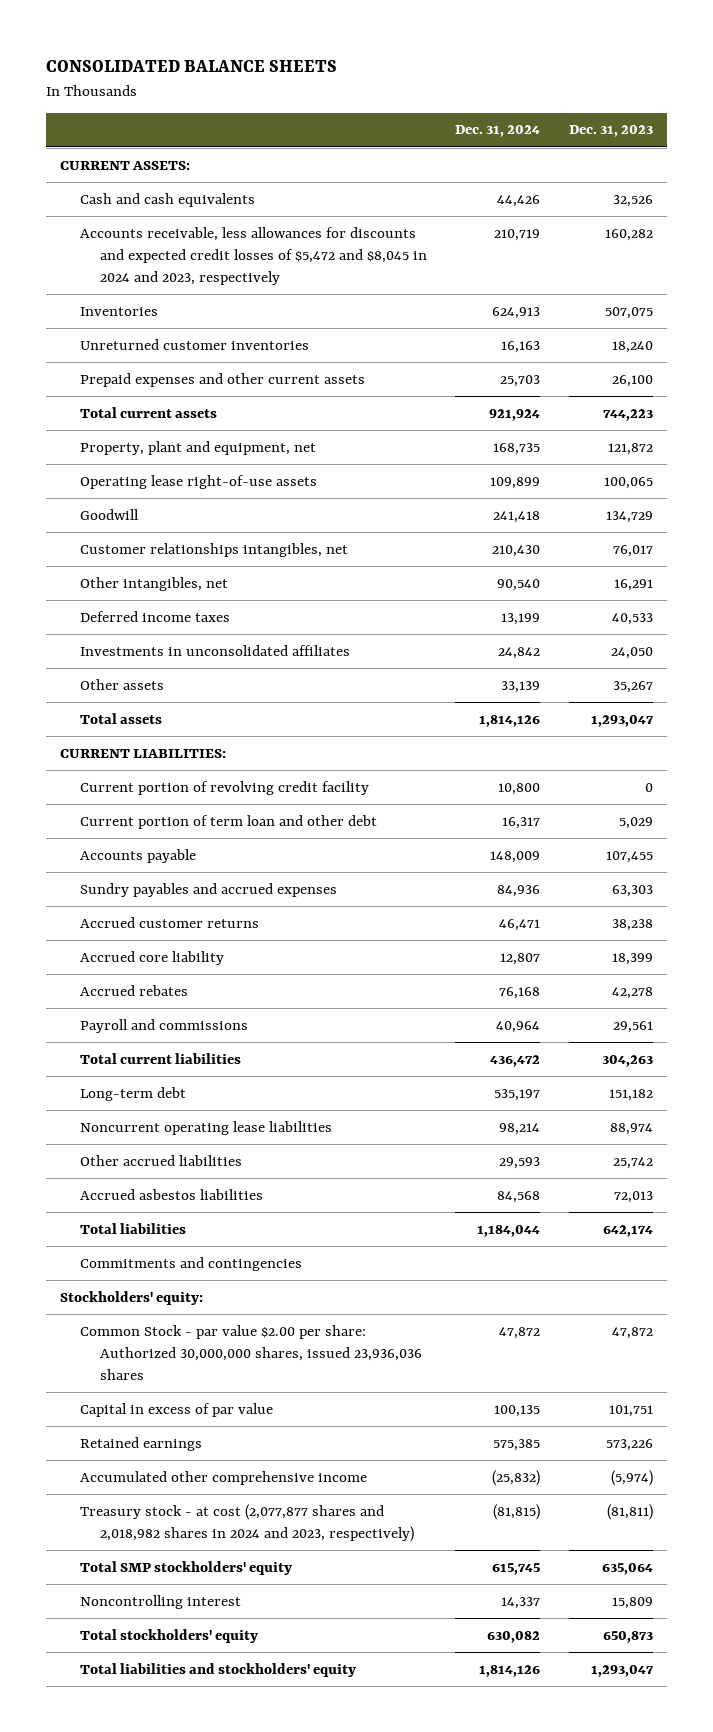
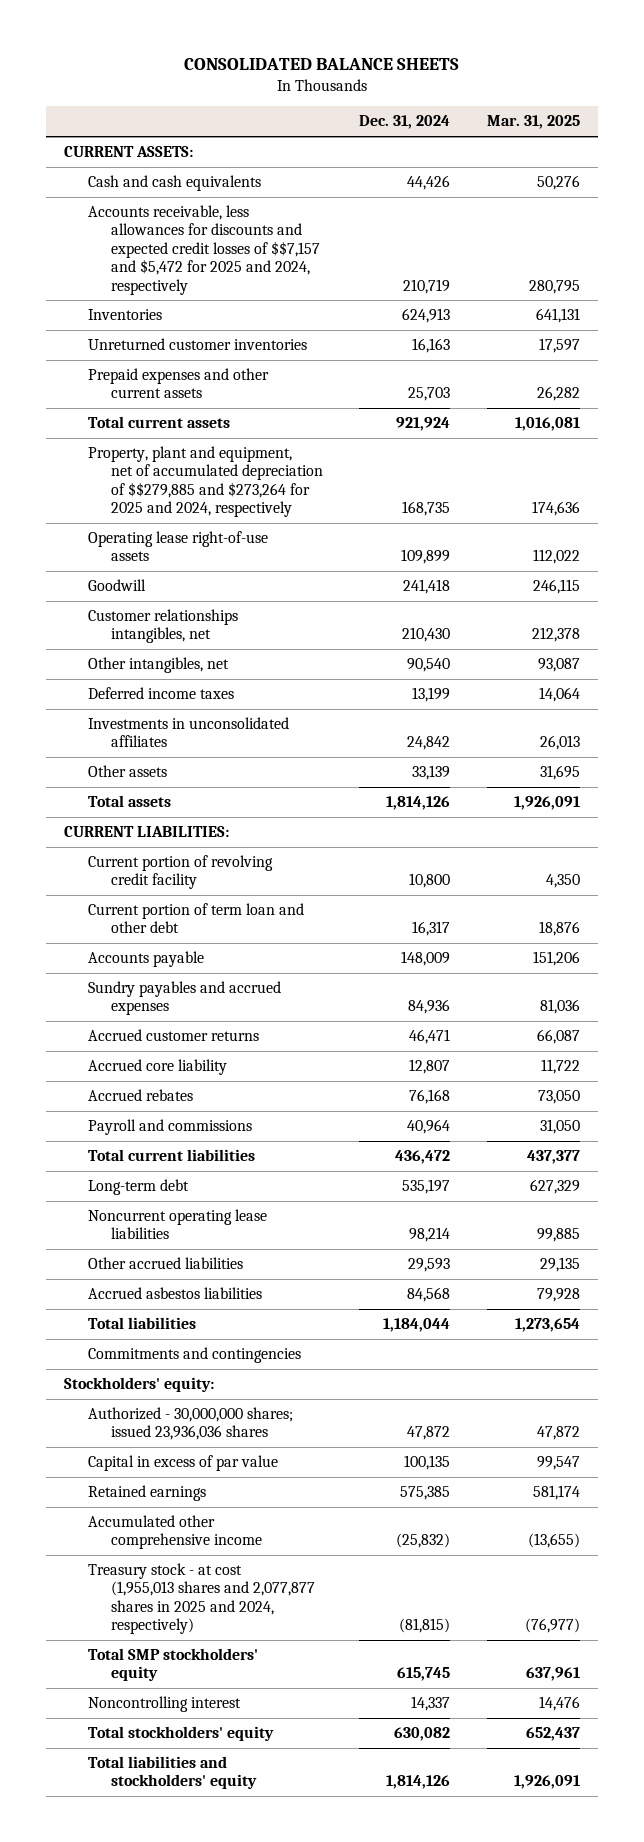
[568,125,653,138] Dec. 31, 2023 -> none
none -> [486,115,580,130] Mar. 31, 2025
[80,226,427,285] Accounts receivable, less allowances for discounts and expected credit losses of $5,472 and $8,045 in 2024 and 2023, respectively -> [87,205,320,295] Accounts receivable, less allowances for discounts and expected credit losses of $$7,157 and $5,472 for 2025 and 2024, respectively
[80,440,317,455] Property, plant and equipment, net -> [87,446,323,518] Property, plant and equipment, net of accumulated depreciation of $$279,885 and $273,264 for 2025 and 2024, respectively
[80,1324,422,1380] Common Stock - par value $2.00 per share: Authorized 30,000,000 shares, issued 23,936,036 shares -> [87,1407,293,1441] Authorized - 30,000,000 shares; issued 23,936,036 shares
[80,1503,414,1542] Treasury stock - at cost (2,077,877 shares and 2,018,982 shares in 2024 and 2023, respectively) -> [87,1563,315,1635] Treasury stock - at cost (1,955,013 shares and 2,077,877 shares in 2025 and 2024, respectively)

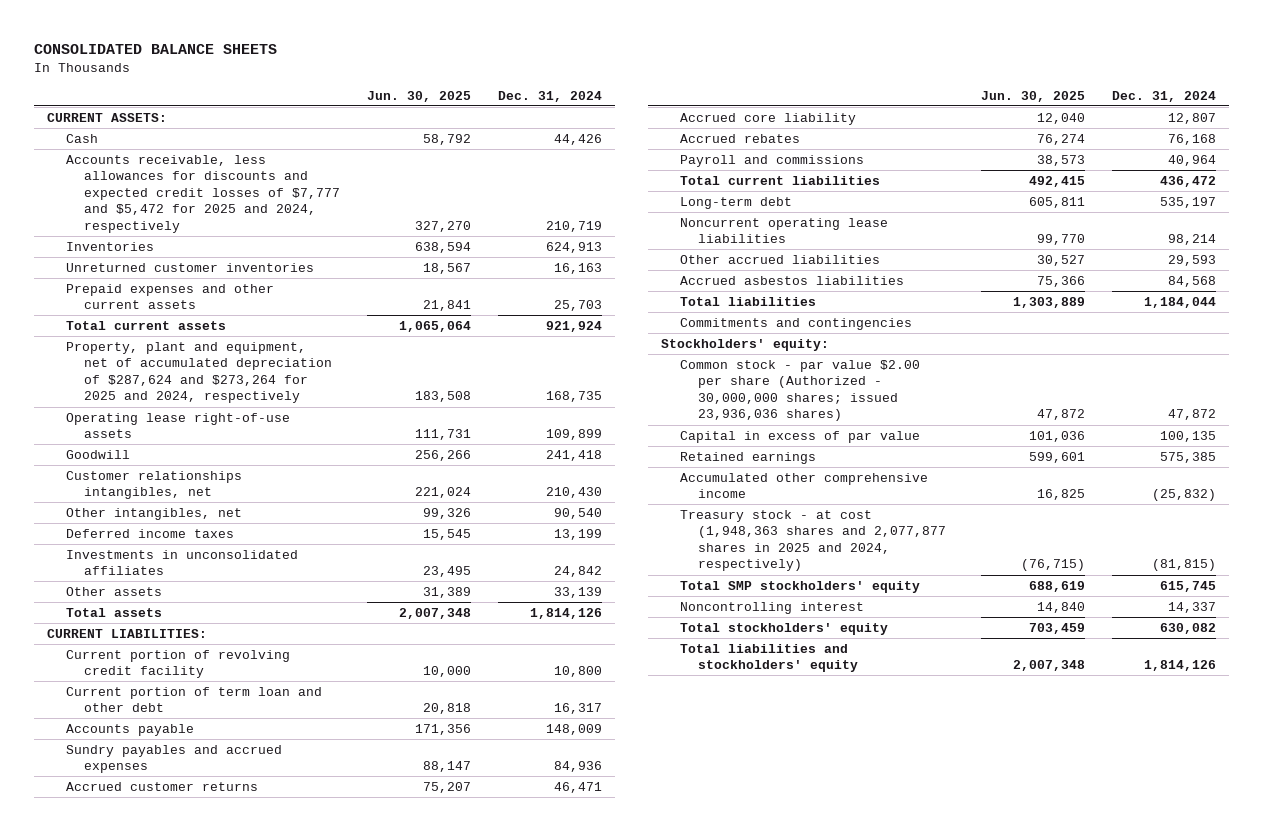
[486,115,580,130] Mar. 31, 2025 -> none
none -> [367,90,472,102] Jun. 30, 2025
[87,175,261,192] Cash and cash equivalents -> [65,133,98,143] Cash
[87,205,320,295] Accounts receivable, less allowances for discounts and expected credit losses of $$7,157 and $5,472 for 2025 and 2024, respectively -> [65,154,341,233] Accounts receivable, less allowances for discounts and expected credit losses of $7,777 and $5,472 for 2025 and 2024, respectively
[87,446,323,518] Property, plant and equipment, net of accumulated depreciation of $$279,885 and $273,264 for 2025 and 2024, respectively -> [65,341,333,404] Property, plant and equipment, net of accumulated depreciation of $287,624 and $273,264 for 2025 and 2024, respectively
[87,1407,293,1441] Authorized - 30,000,000 shares; issued 23,936,036 shares -> [679,359,920,422] Common stock - par value $2.00 per share (Authorized - 30,000,000 shares; issued 23,936,036 shares)
[87,1563,315,1635] Treasury stock - at cost (1,955,013 shares and 2,077,877 shares in 2025 and 2024, respectively) -> [679,509,947,572] Treasury stock - at cost (1,948,363 shares and 2,077,877 shares in 2025 and 2024, respectively)

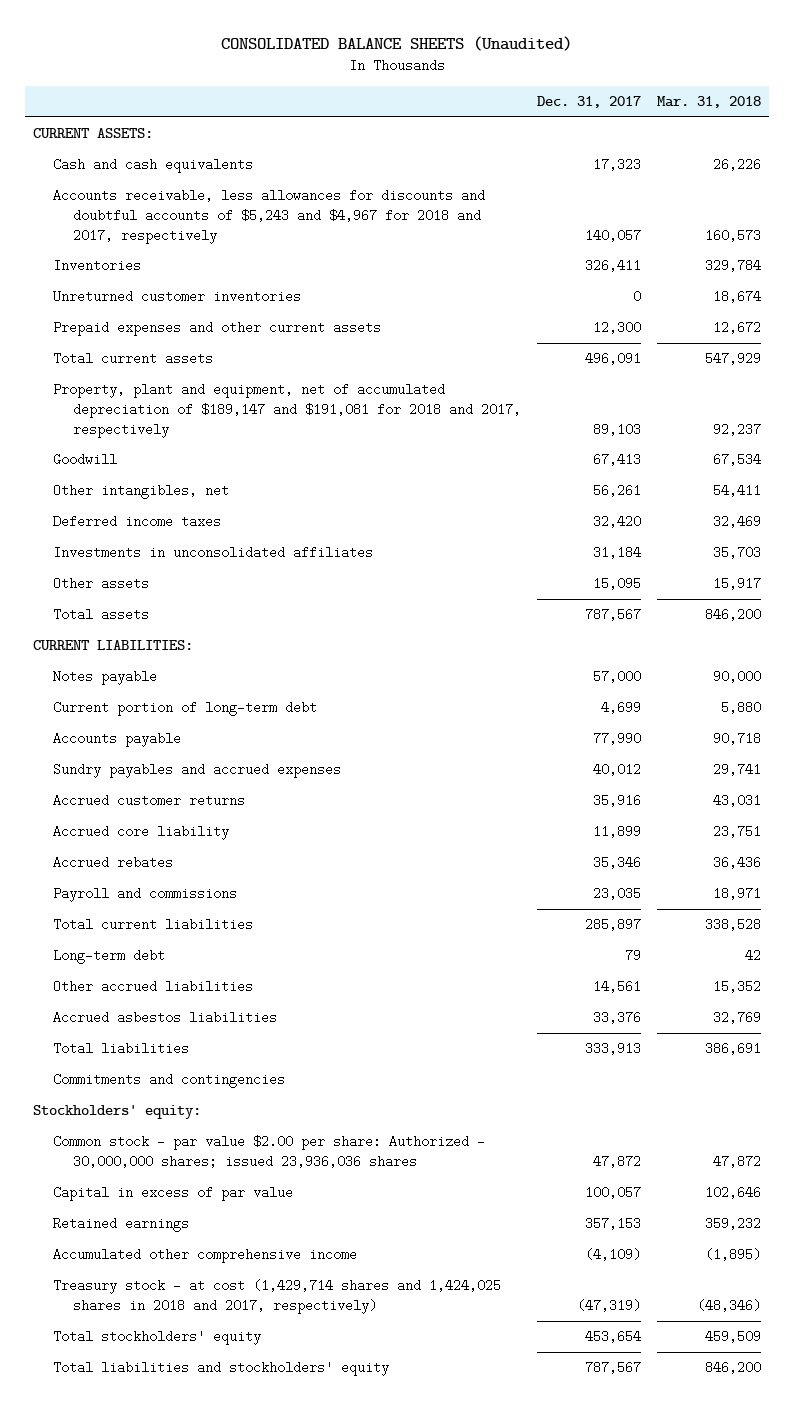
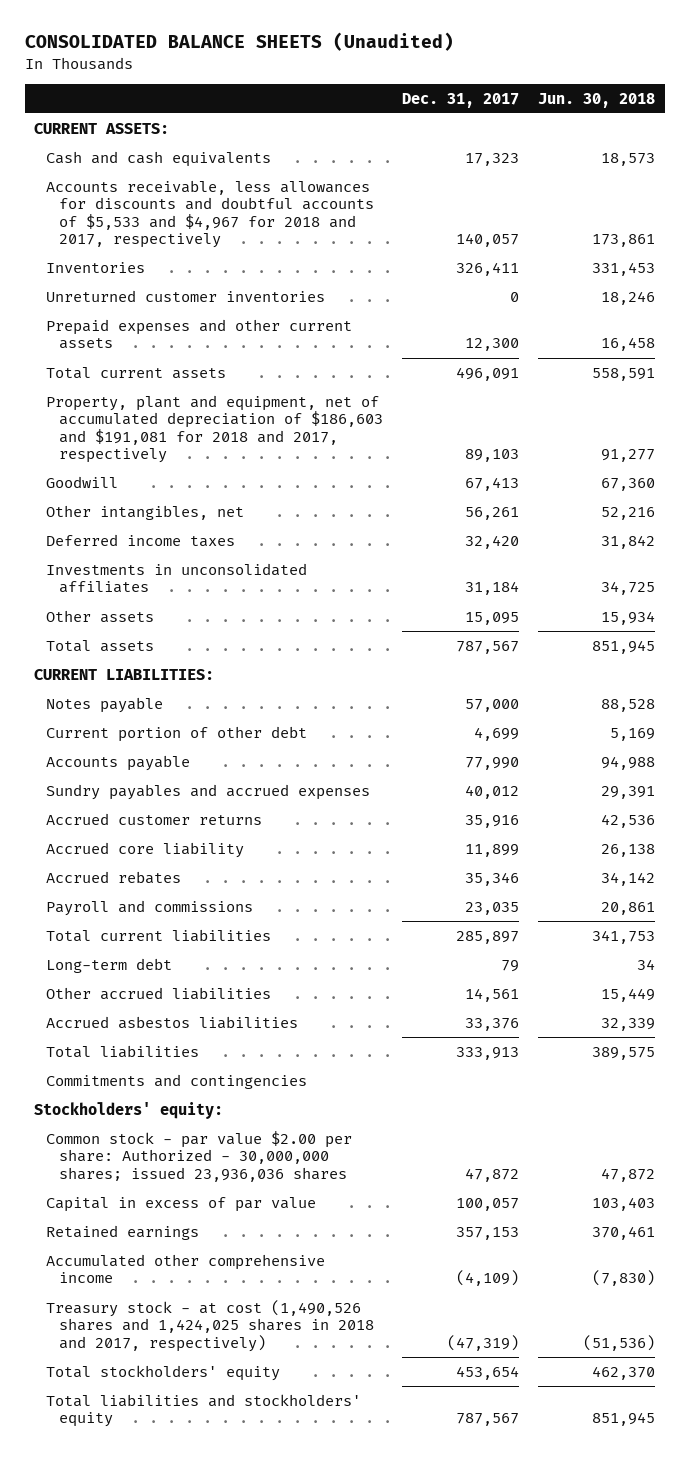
[657,96,762,109] Mar. 31, 2018 -> none
none -> [538,92,656,108] Jun. 30, 2018
[52,189,485,244] Accounts receivable, less allowances for discounts and doubtful accounts of $5,243 and $4,967 for 2018 and 2017, respectively -> [46,179,374,249] Accounts receivable, less allowances for discounts and doubtful accounts of $5,533 and $4,967 for 2018 and 2017, respectively
[52,383,522,438] Property, plant and equipment, net of accumulated depreciation of $189,147 and $191,081 for 2018 and 2017, respectively -> [46,394,383,464] Property, plant and equipment, net of accumulated depreciation of $186,603 and $191,081 for 2018 and 2017, respectively
[52,701,317,717] Current portion of long-term debt -> [46,725,308,742] Current portion of other debt
[52,1279,501,1315] Treasury stock - at cost (1,429,714 shares and 1,424,025 shares in 2018 and 2017, respectively) -> [46,1299,374,1352] Treasury stock - at cost (1,490,526 shares and 1,424,025 shares in 2018 and 2017, respectively)

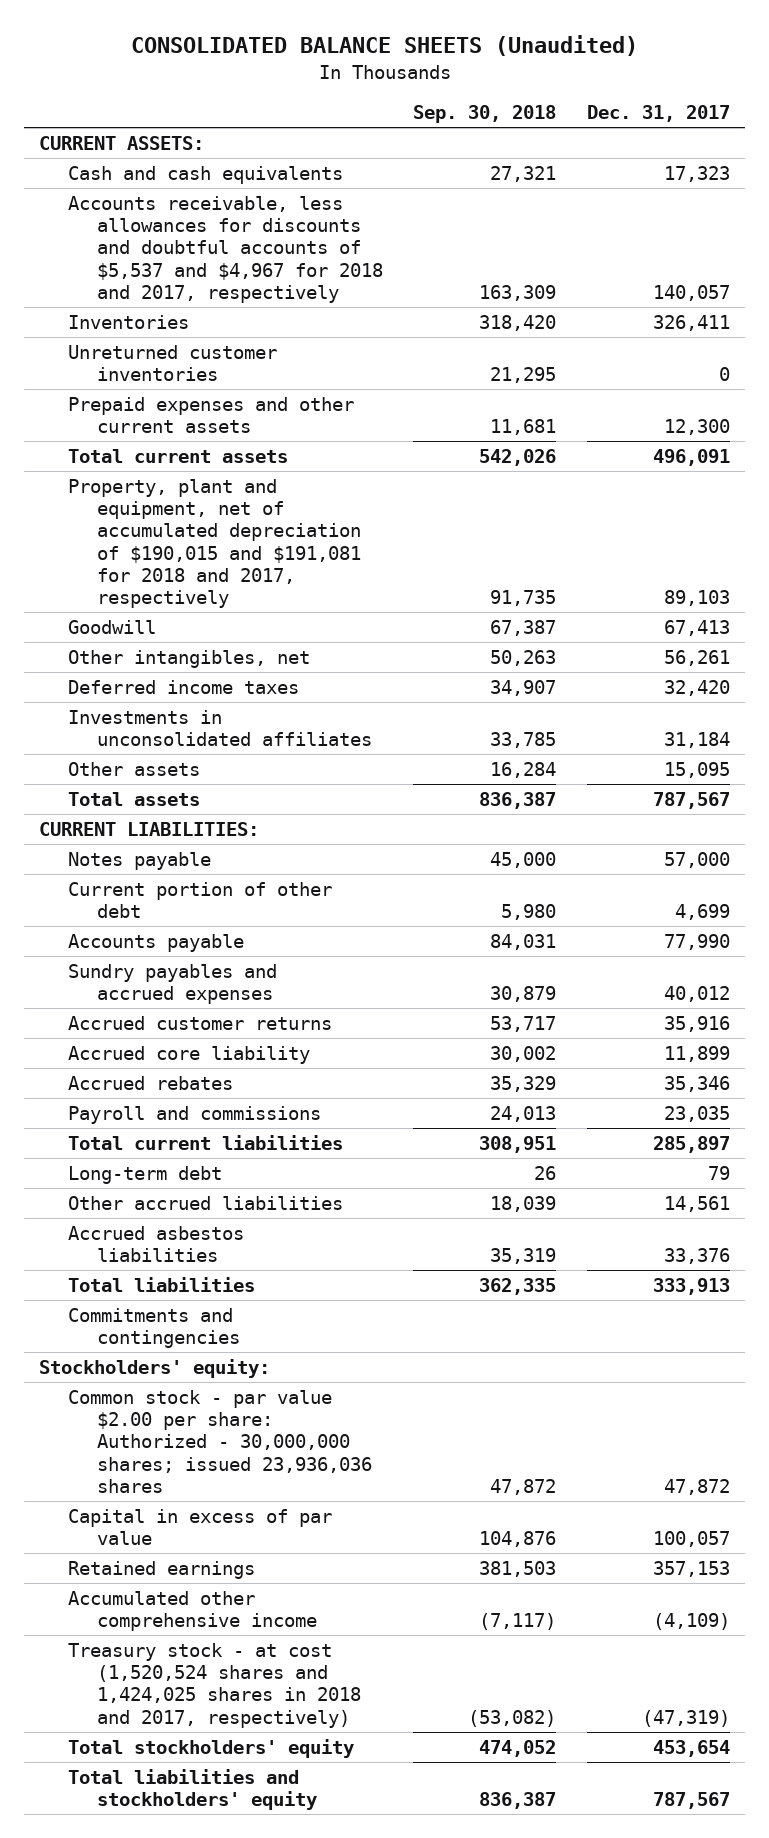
[538,92,656,108] Jun. 30, 2018 -> none
none -> [413,105,557,124] Sep. 30, 2018
[46,179,374,249] Accounts receivable, less allowances for discounts and doubtful accounts of $5,533 and $4,967 for 2018 and 2017, respectively -> [68,195,383,303] Accounts receivable, less allowances for discounts and doubtful accounts of $5,537 and $4,967 for 2018 and 2017, respectively
[46,394,383,464] Property, plant and equipment, net of accumulated depreciation of $186,603 and $191,081 for 2018 and 2017, respectively -> [68,478,361,609] Property, plant and equipment, net of accumulated depreciation of $190,015 and $191,081 for 2018 and 2017, respectively
[46,1299,374,1352] Treasury stock - at cost (1,490,526 shares and 1,424,025 shares in 2018 and 2017, respectively) -> [68,1642,361,1728] Treasury stock - at cost (1,520,524 shares and 1,424,025 shares in 2018 and 2017, respectively)

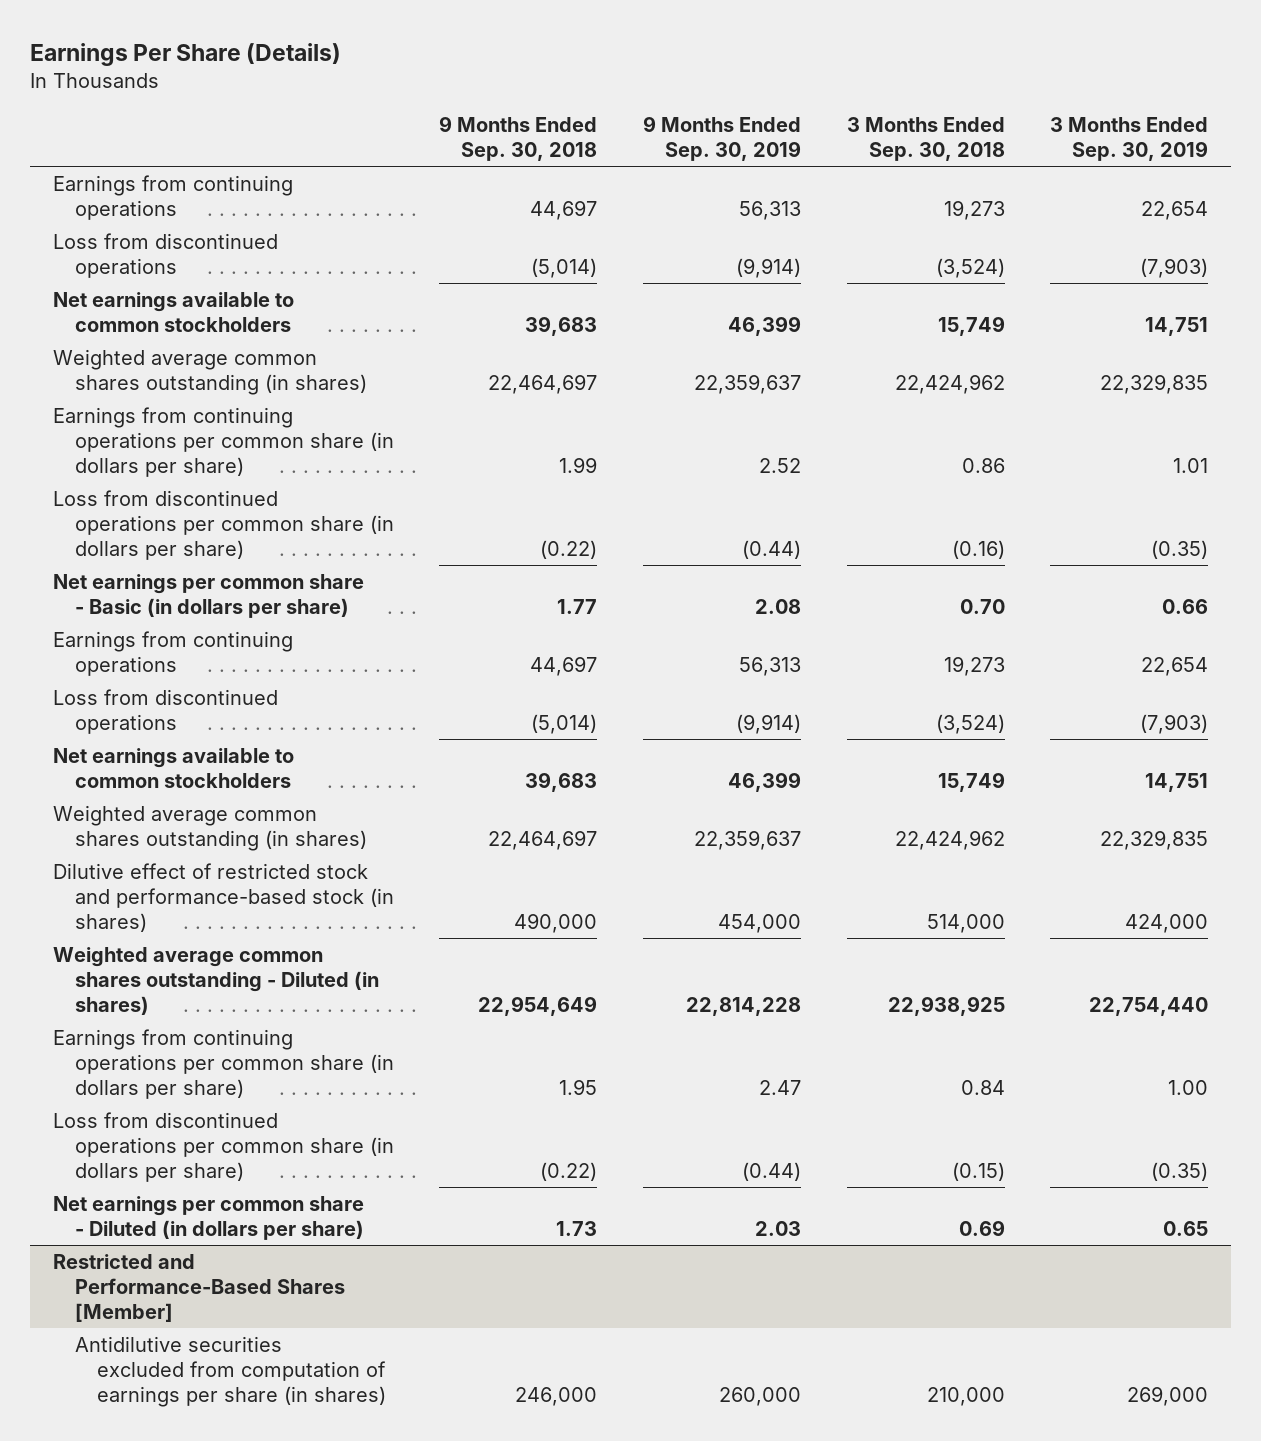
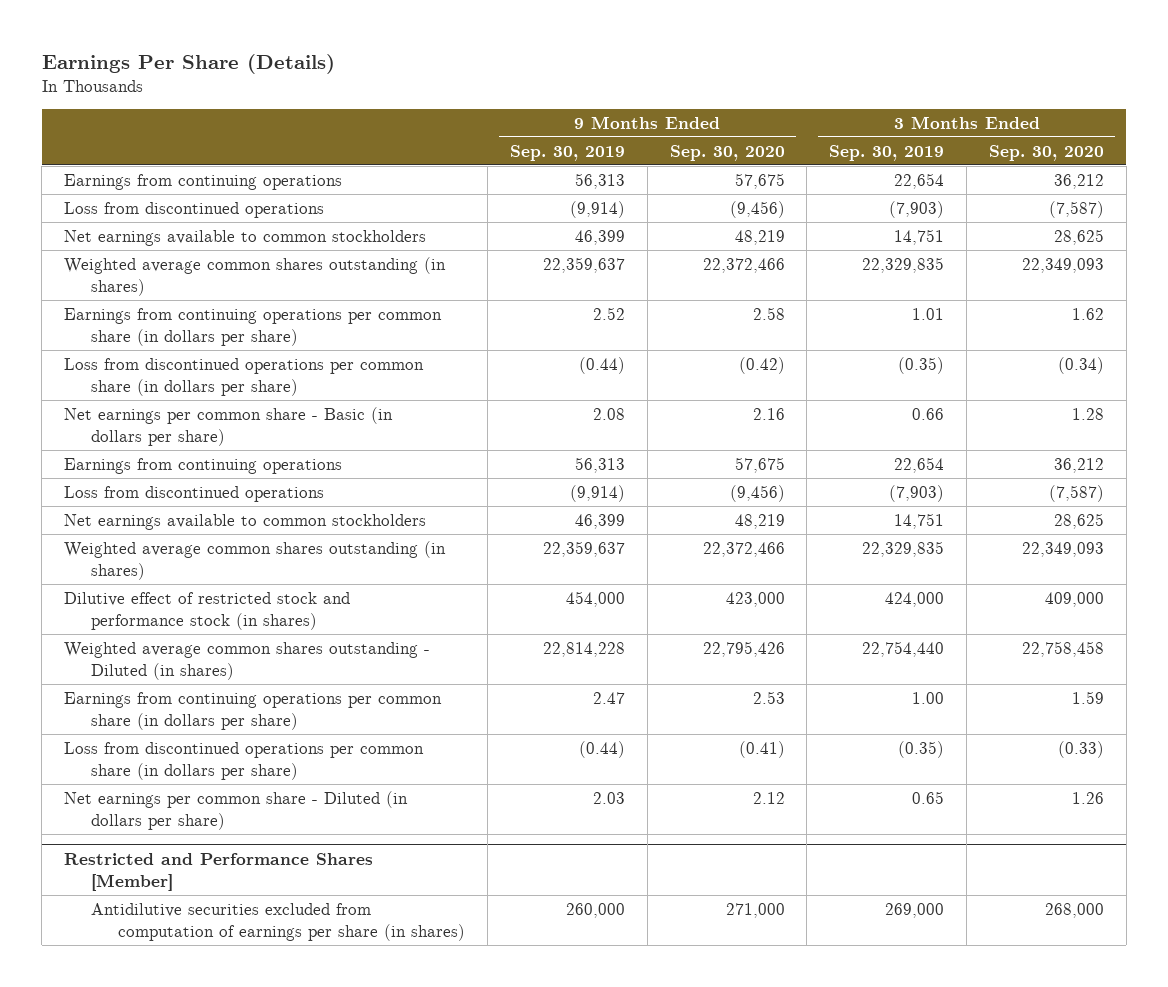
[439,116,598,162] 9 Months Ended Sep. 30, 2018 -> none
[846,117,1005,162] 3 Months Ended Sep. 30, 2018 -> none
none -> [669,144,785,161] Sep. 30, 2020
none -> [989,144,1105,161] Sep. 30, 2020
[53,862,394,933] Dilutive effect of restricted stock and performance-based stock (in shares) -> [64,591,351,630] Dilutive effect of restricted stock and performance stock (in shares)
[53,1253,345,1323] Restricted and Performance-Based Shares [Member] -> [64,852,374,891] Restricted and Performance Shares [Member]

